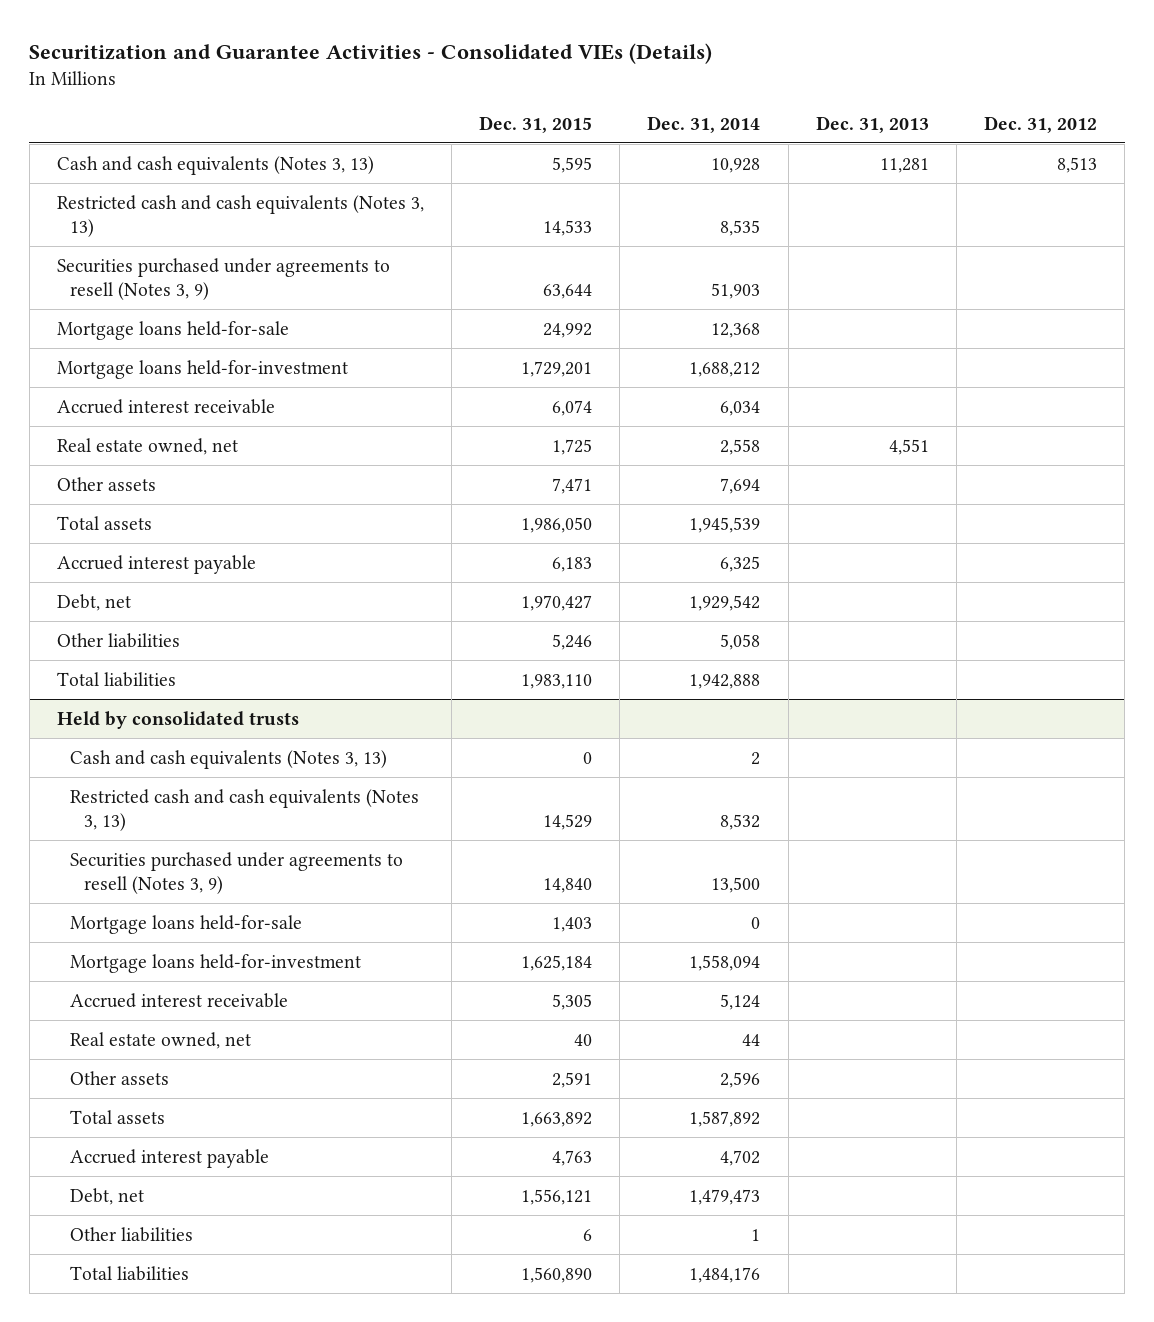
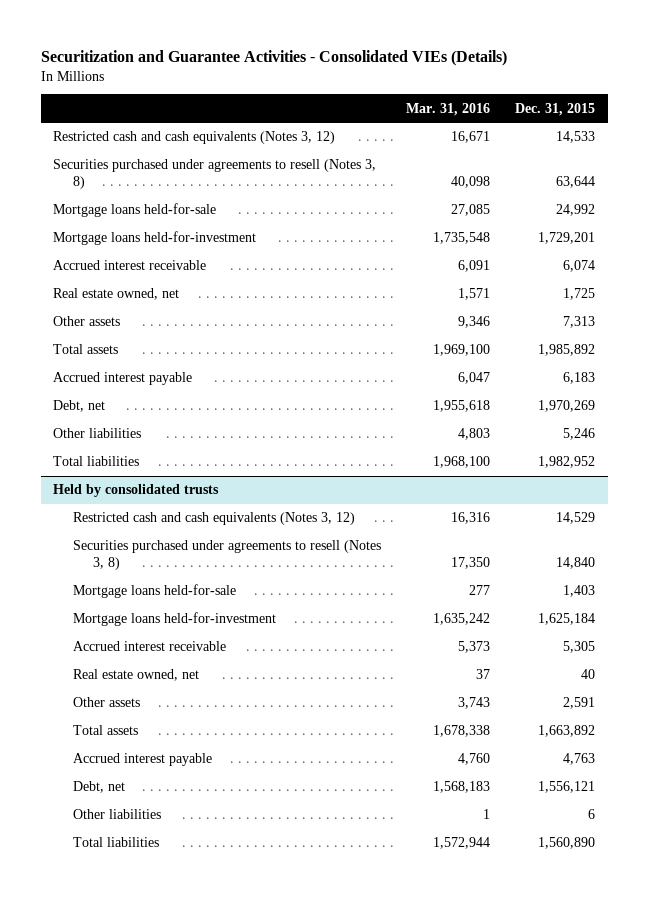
[647,115,761,133] Dec. 31, 2014 -> none
[815,115,929,133] Dec. 31, 2013 -> none
[984,115,1098,133] Dec. 31, 2012 -> none
none -> [406,102,491,116] Mar. 31, 2016
[56,155,374,175] Cash and cash equivalents (Notes 3, 13) -> none
[56,194,424,237] Restricted cash and cash equivalents (Notes 3, 13) -> [53,131,336,145] Restricted cash and cash equivalents (Notes 3, 12)
[56,257,390,300] Securities purchased under agreements to resell (Notes 3, 9) -> [53,159,377,190] Securities purchased under agreements to resell (Notes 3, 8)
[552,477,593,494] 7,471 -> [563,316,596,329] 7,313
[521,516,593,533] 1,986,050 -> [538,344,596,357] 1,985,892
[521,594,593,611] 1,970,427 -> [538,400,596,413] 1,970,269
[521,673,593,689] 1,983,110 -> [538,456,596,469] 1,982,952
[70,749,388,769] Cash and cash equivalents (Notes 3, 13) -> none
[70,788,420,831] Restricted cash and cash equivalents (Notes 3, 13) -> [73,512,356,526] Restricted cash and cash equivalents (Notes 3, 12)
[70,851,404,894] Securities purchased under agreements to resell (Notes 3, 9) -> [73,540,382,571] Securities purchased under agreements to resell (Notes 3, 8)

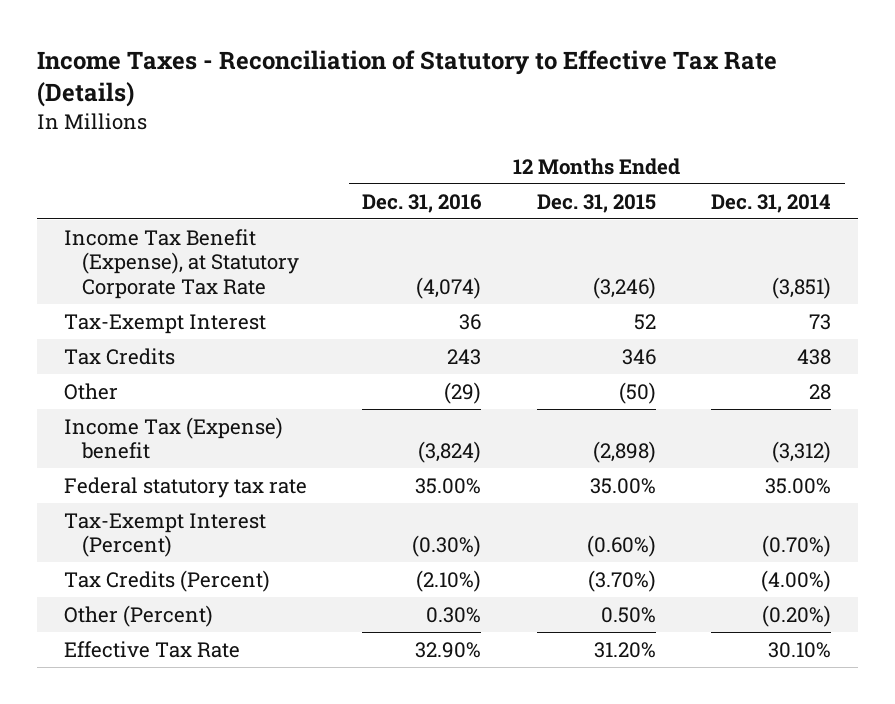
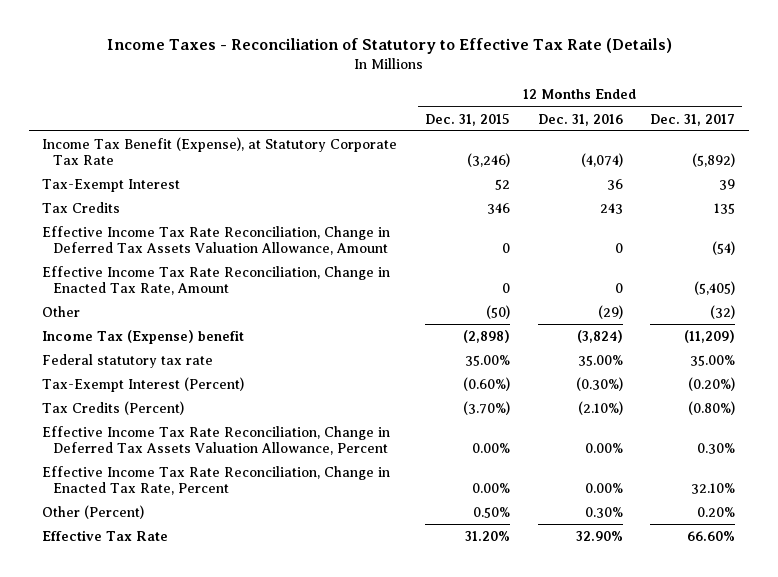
[710,193,831,213] Dec. 31, 2014 -> none
none -> [650,113,736,126] Dec. 31, 2017
none -> [42,225,391,255] Effective Income Tax Rate Reconciliation, Change in Deferred Tax Assets Valuation Allowance, Amount
none -> [42,265,391,295] Effective Income Tax Rate Reconciliation, Change in Enacted Tax Rate, Amount
none -> [42,425,391,455] Effective Income Tax Rate Reconciliation, Change in Deferred Tax Assets Valuation Allowance, Percent
none -> [42,465,391,495] Effective Income Tax Rate Reconciliation, Change in Enacted Tax Rate, Percent

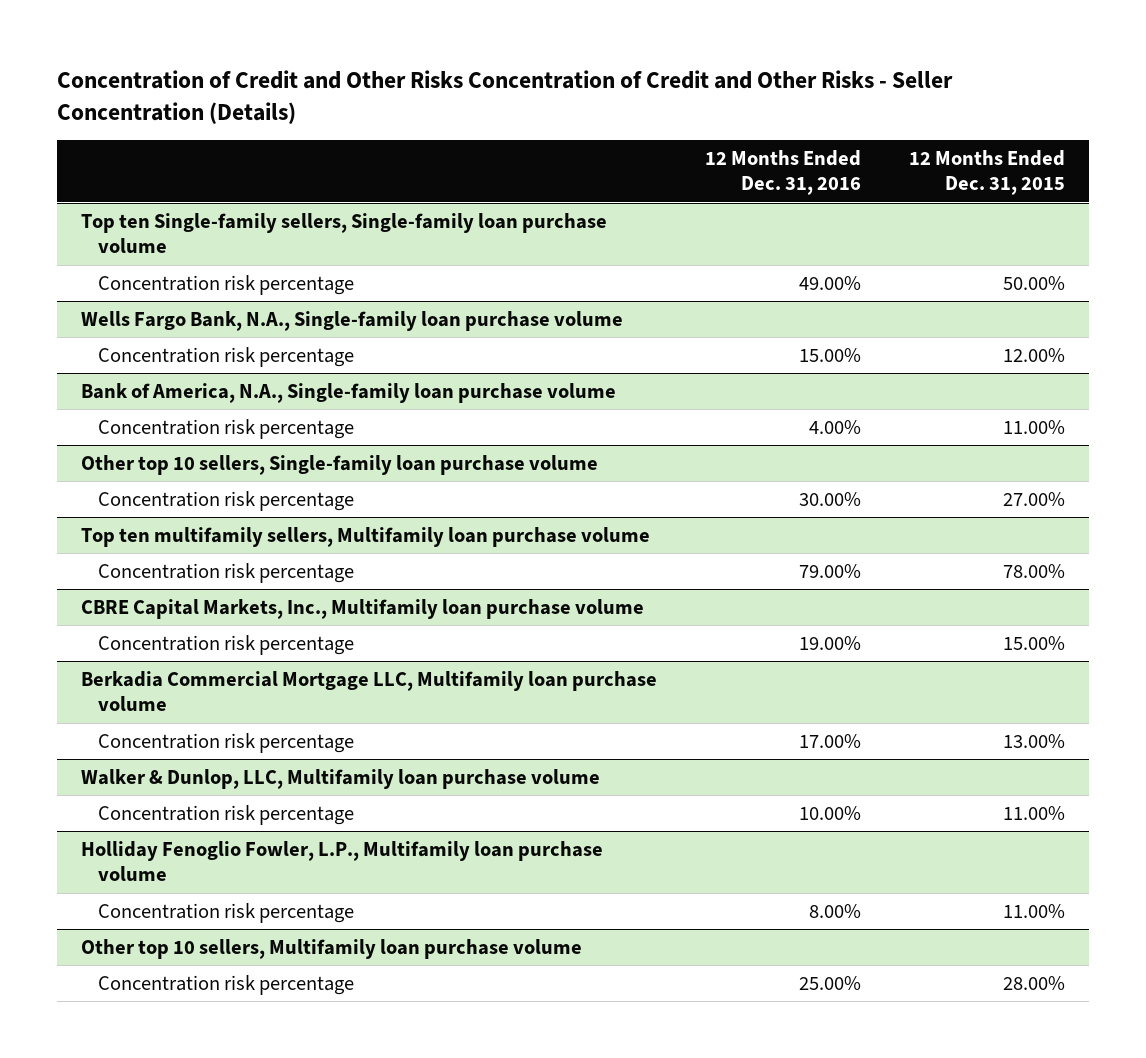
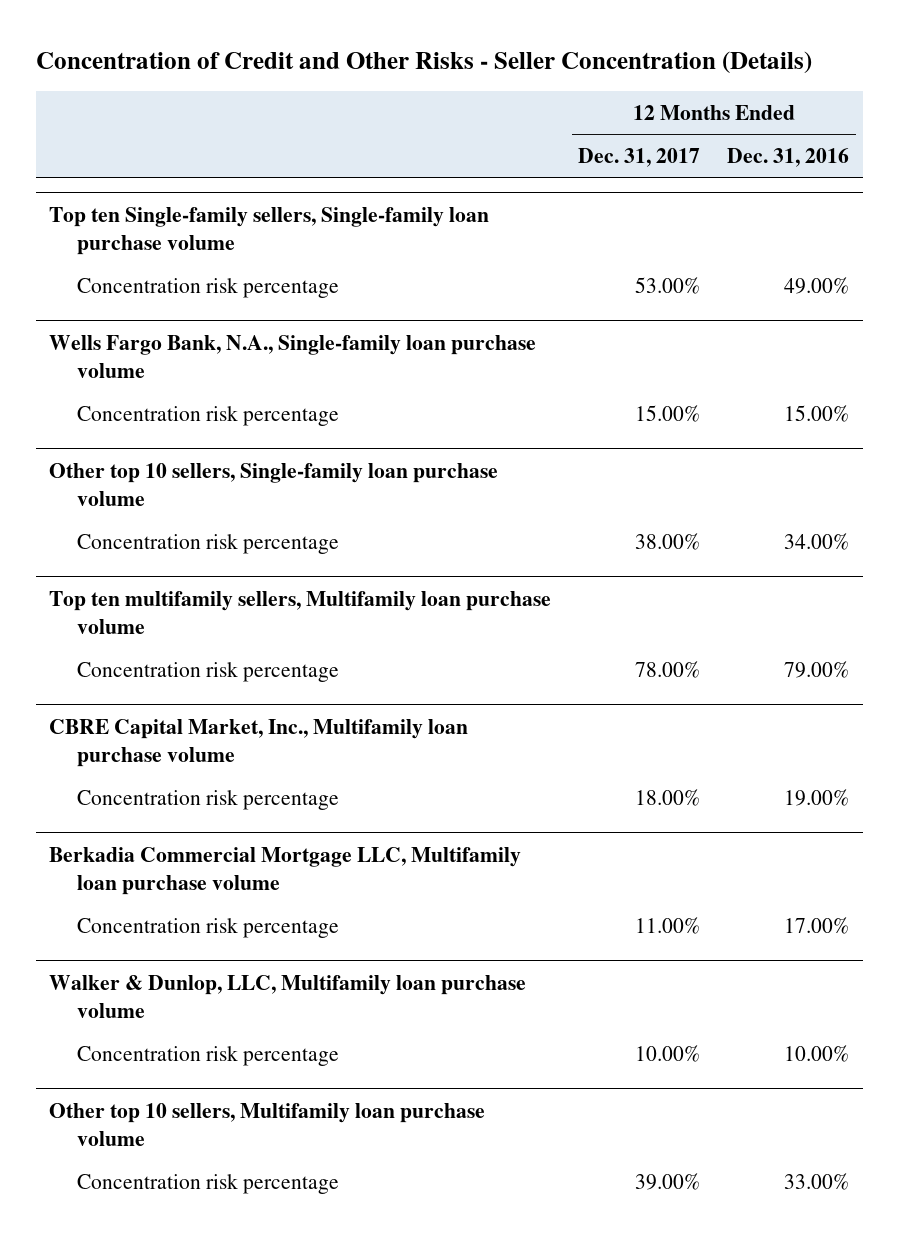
[56,70,953,124] Concentration of Credit and Other Risks Concentration of Credit and Other Risks - Seller Concentration (Details) -> [35,51,812,75] Concentration of Credit and Other Risks - Seller Concentration (Details)
[909,150,1066,196] 12 Months Ended Dec. 31, 2015 -> none
none -> [578,148,701,168] Dec. 31, 2017
[81,382,617,403] Bank of America, N.A., Single-family loan purchase volume -> none
[98,418,355,439] Concentration risk percentage -> none
[799,491,862,506] 30.00% -> [784,532,850,550] 34.00%
[81,598,645,619] CBRE Capital Markets, Inc., Multifamily loan purchase volume -> [49,718,469,767] CBRE Capital Market, Inc., Multifamily loan purchase volume
[81,840,604,882] Holliday Fenoglio Fowler, L.P., Multifamily loan purchase volume -> none
[98,902,355,923] Concentration risk percentage -> none
[799,975,862,990] 25.00% -> [784,1172,850,1190] 33.00%

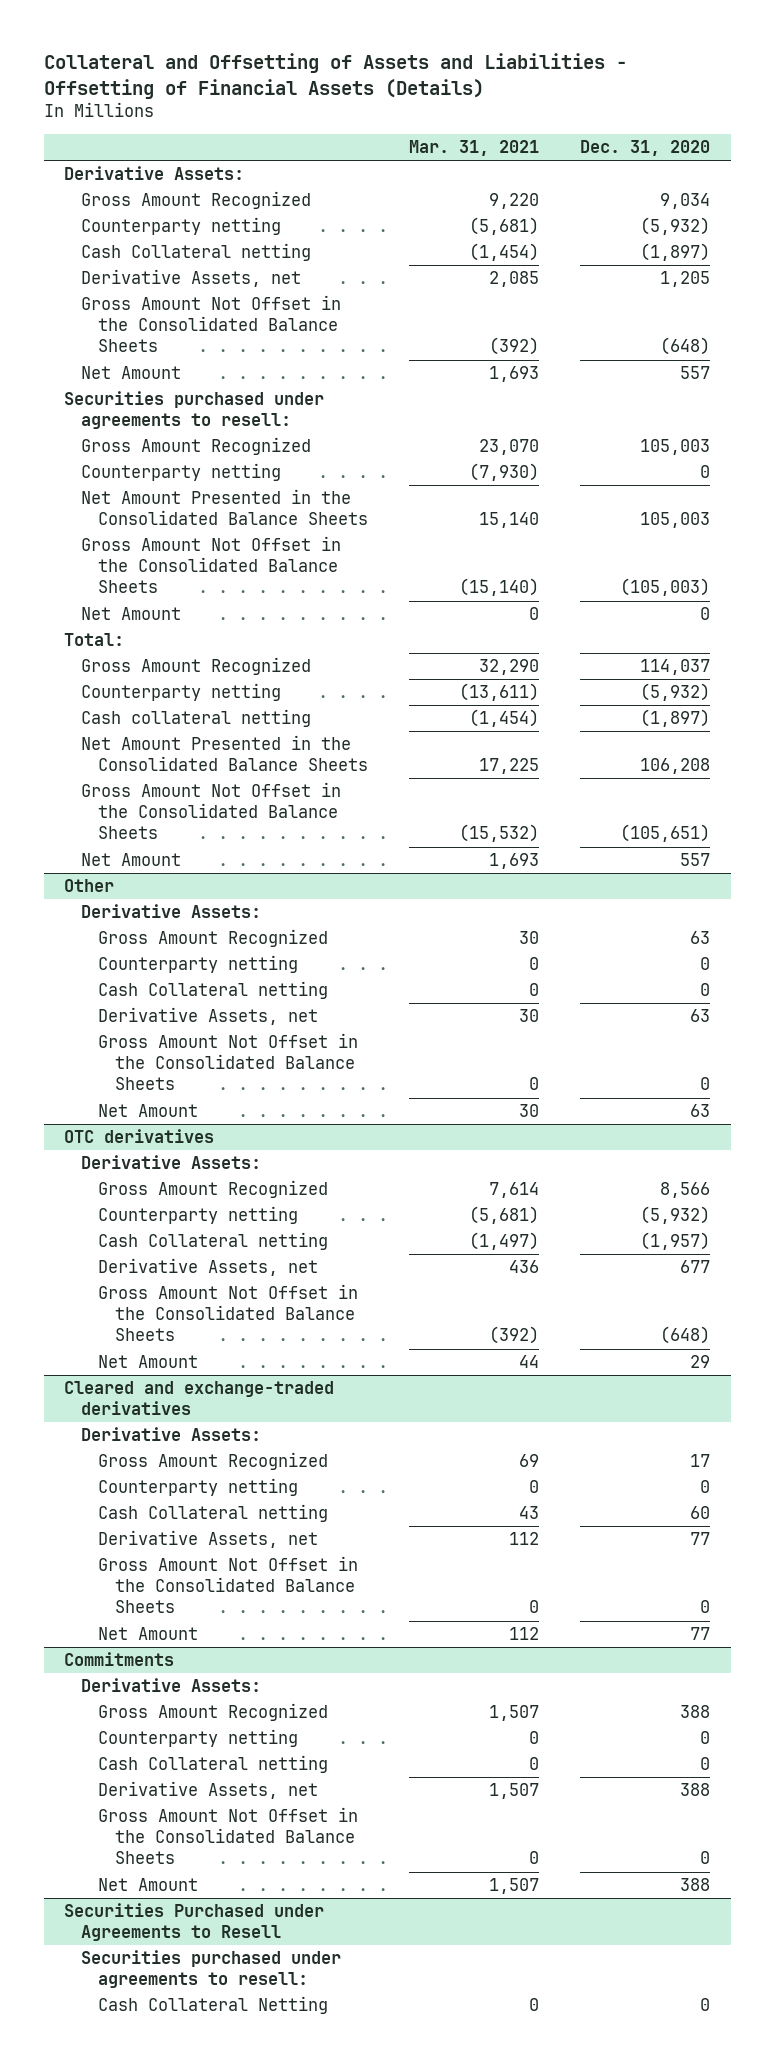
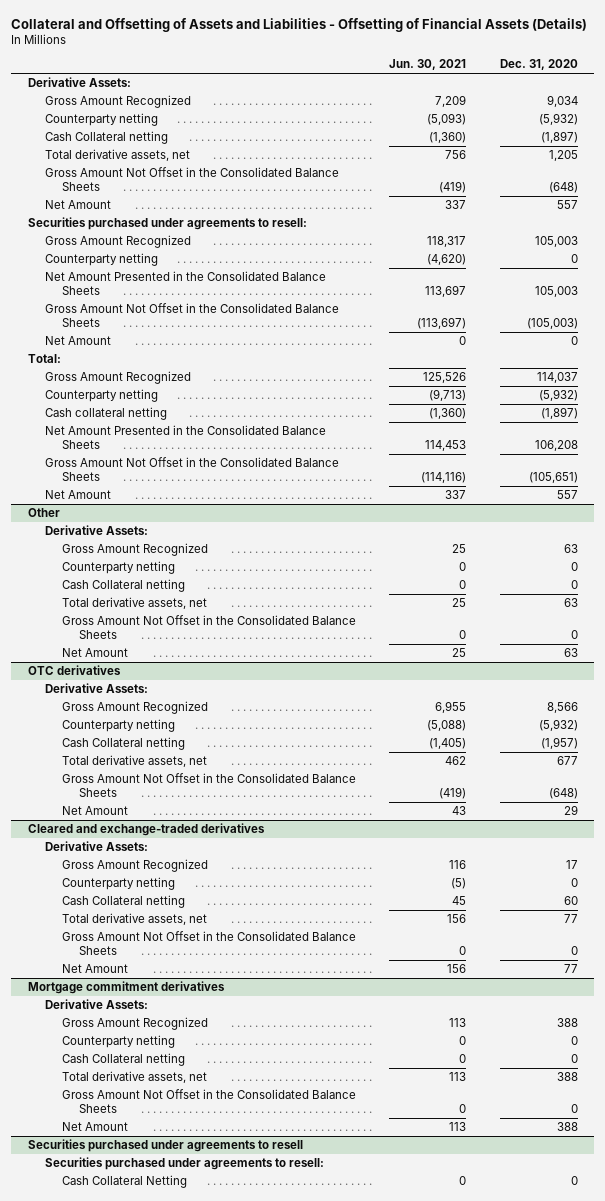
[408,140,539,157] Mar. 31, 2021 -> none
none -> [389,59,467,71] Jun. 30, 2021
[80,269,301,288] Derivative Assets, net -> [44,149,190,162] Total derivative assets, net
[97,1007,318,1026] Derivative Assets, net -> [61,597,207,610] Total derivative assets, net
[97,1258,318,1277] Derivative Assets, net -> [61,755,207,768] Total derivative assets, net
[97,1530,318,1549] Derivative Assets, net -> [61,913,207,926] Total derivative assets, net
[64,1652,175,1667] Commitments -> [27,981,225,995] Mortgage commitment derivatives
[97,1781,318,1800] Derivative Assets, net -> [61,1071,207,1084] Total derivative assets, net
[64,1903,325,1942] Securities Purchased under Agreements to Resell -> [27,1139,303,1153] Securities purchased under agreements to resell

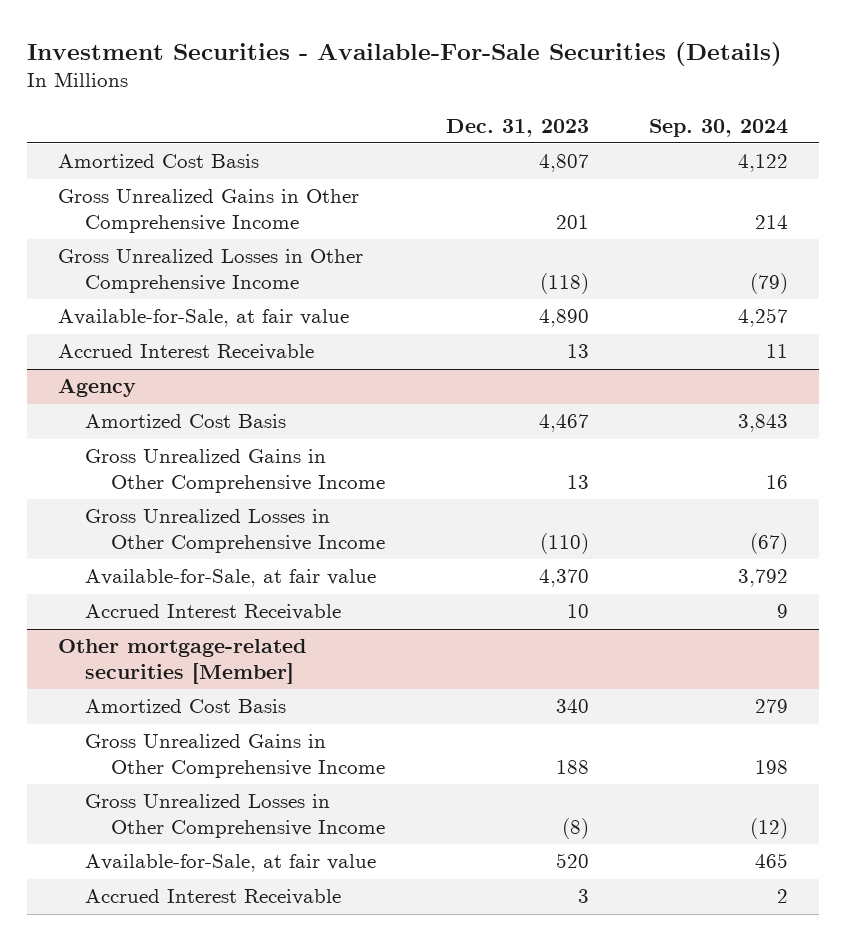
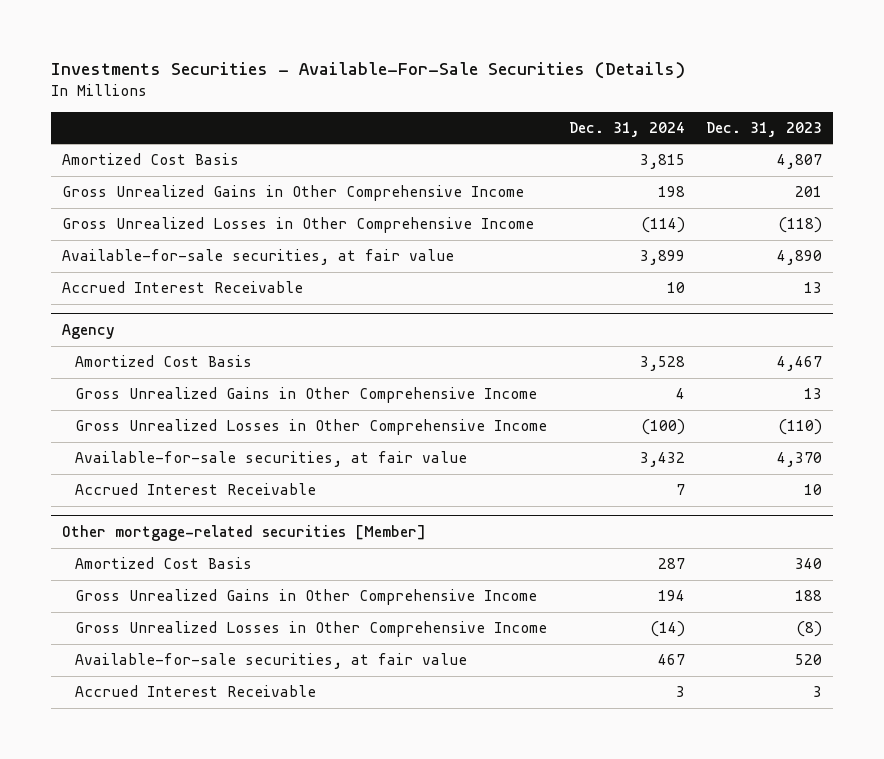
[27,41,783,66] Investment Securities - Available-For-Sale Securities (Details) -> [50,61,685,79] Investments Securities - Available-For-Sale Securities (Details)
[649,118,789,137] Sep. 30, 2024 -> none
none -> [568,121,685,137] Dec. 31, 2024
[57,309,349,328] Available-for-Sale, at fair value -> [61,249,454,266] Available-for-sale securities, at fair value
[84,569,376,588] Available-for-Sale, at fair value -> [75,451,468,468] Available-for-sale securities, at fair value
[84,854,376,873] Available-for-Sale, at fair value -> [75,653,468,670] Available-for-sale securities, at fair value

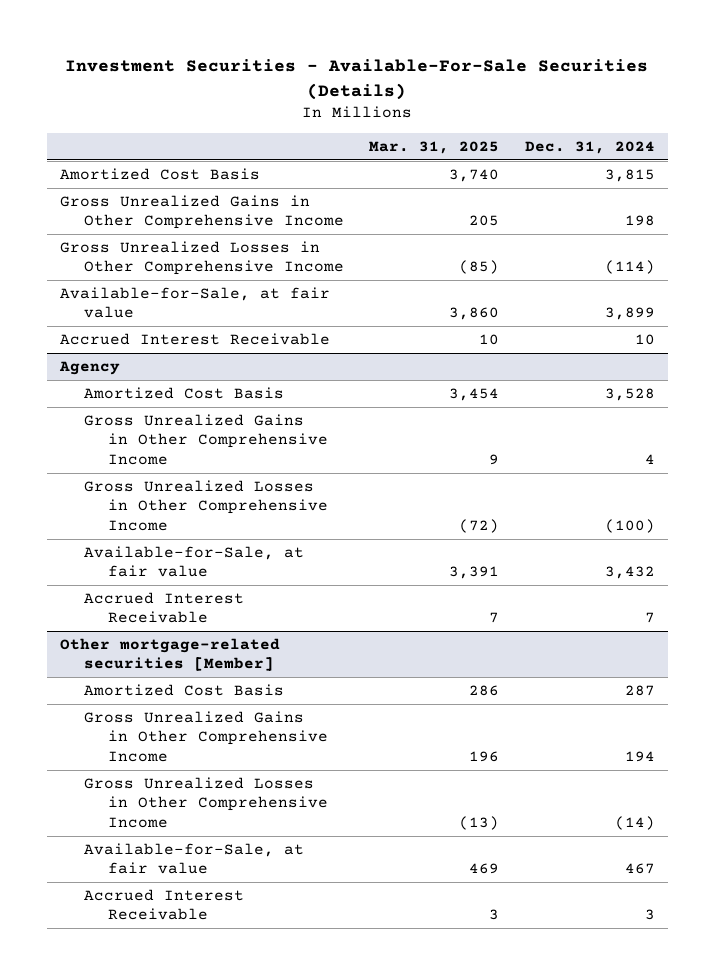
[50,61,685,79] Investments Securities - Available-For-Sale Securities (Details) -> [65,59,649,100] Investment Securities - Available-For-Sale Securities (Details)
[706,121,823,137] Dec. 31, 2023 -> none
none -> [369,141,500,155] Mar. 31, 2025
[61,249,454,266] Available-for-sale securities, at fair value -> [59,286,330,319] Available-for-Sale, at fair value
[75,451,468,468] Available-for-sale securities, at fair value -> [83,545,304,578] Available-for-Sale, at fair value
[75,653,468,670] Available-for-sale securities, at fair value -> [83,842,304,875] Available-for-Sale, at fair value

